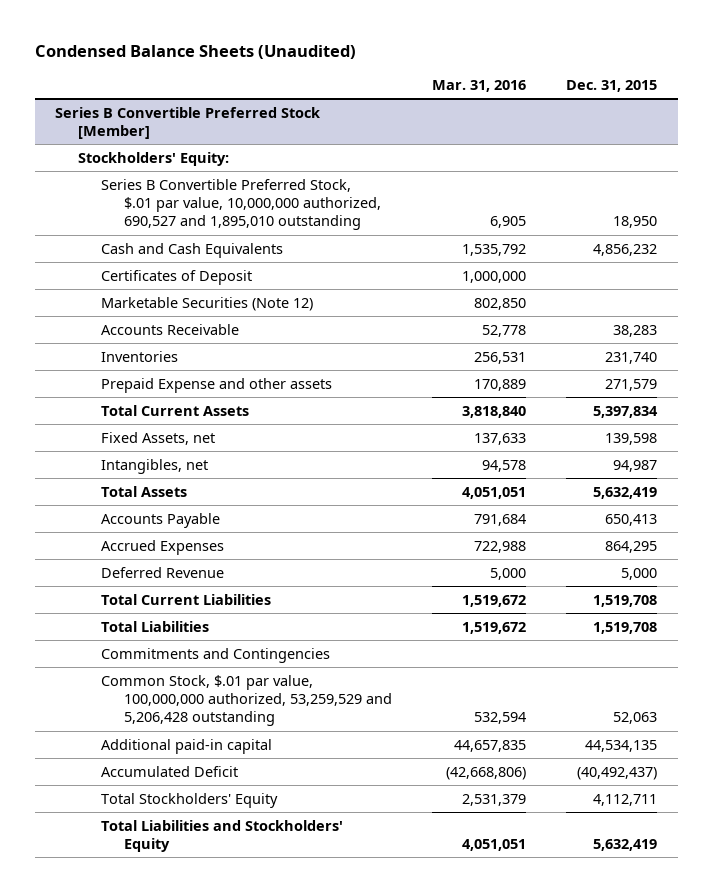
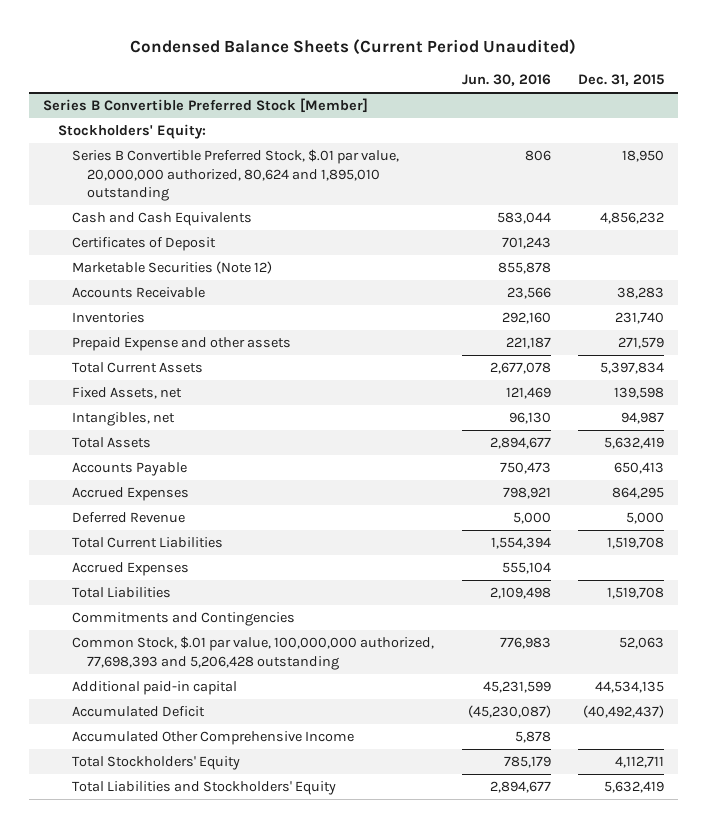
[34,45,356,60] Condensed Balance Sheets (Unaudited) -> [130,38,577,55] Condensed Balance Sheets (Current Period Unaudited)
[432,80,527,93] Mar. 31, 2016 -> none
none -> [461,73,551,86] Jun. 30, 2016
[100,178,381,231] Series B Convertible Preferred Stock, $.01 par value, 10,000,000 authorized, 690,527 and 1,895,010 outstanding -> [72,149,400,201] Series B Convertible Preferred Stock, $.01 par value, 20,000,000 authorized, 80,624 and 1,895,010 outstanding
none -> [72,562,190,577] Accrued Expenses
[100,674,392,727] Common Stock, $.01 par value, 100,000,000 authorized, 53,259,529 and 5,206,428 outstanding -> [72,636,435,670] Common Stock, $.01 par value, 100,000,000 authorized, 77,698,393 and 5,206,428 outstanding
none -> [72,731,355,746] Accumulated Other Comprehensive Income

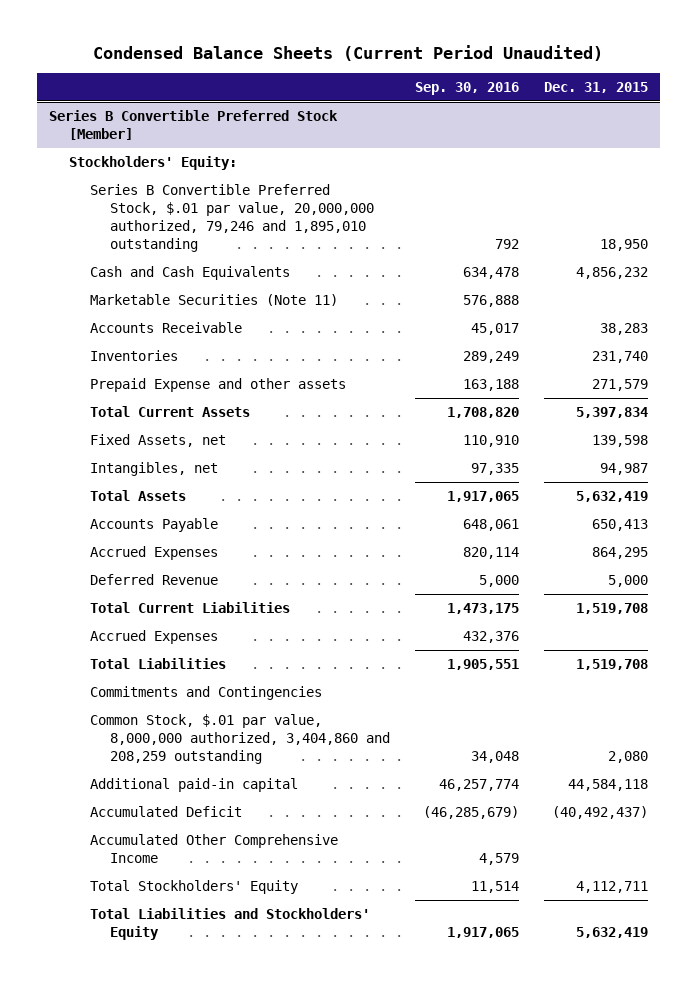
[461,73,551,86] Jun. 30, 2016 -> none
none -> [414,82,519,96] Sep. 30, 2016
[72,149,400,201] Series B Convertible Preferred Stock, $.01 par value, 20,000,000 authorized, 80,624 and 1,895,010 outstanding -> [89,184,375,253] Series B Convertible Preferred Stock, $.01 par value, 20,000,000 authorized, 79,246 and 1,895,010 outstanding
[72,261,273,275] Marketable Securities (Note 12) -> none
[72,237,217,252] Certificates of Deposit -> [89,294,338,307] Marketable Securities (Note 11)
[72,636,435,670] Common Stock, $.01 par value, 100,000,000 authorized, 77,698,393 and 5,206,428 outstanding -> [89,714,391,765] Common Stock, $.01 par value, 8,000,000 authorized, 3,404,860 and 208,259 outstanding
[619,637,665,650] 52,063 -> [607,751,648,764] 2,080
[595,681,665,694] 44,534,135 -> [567,779,648,792] 44,584,118

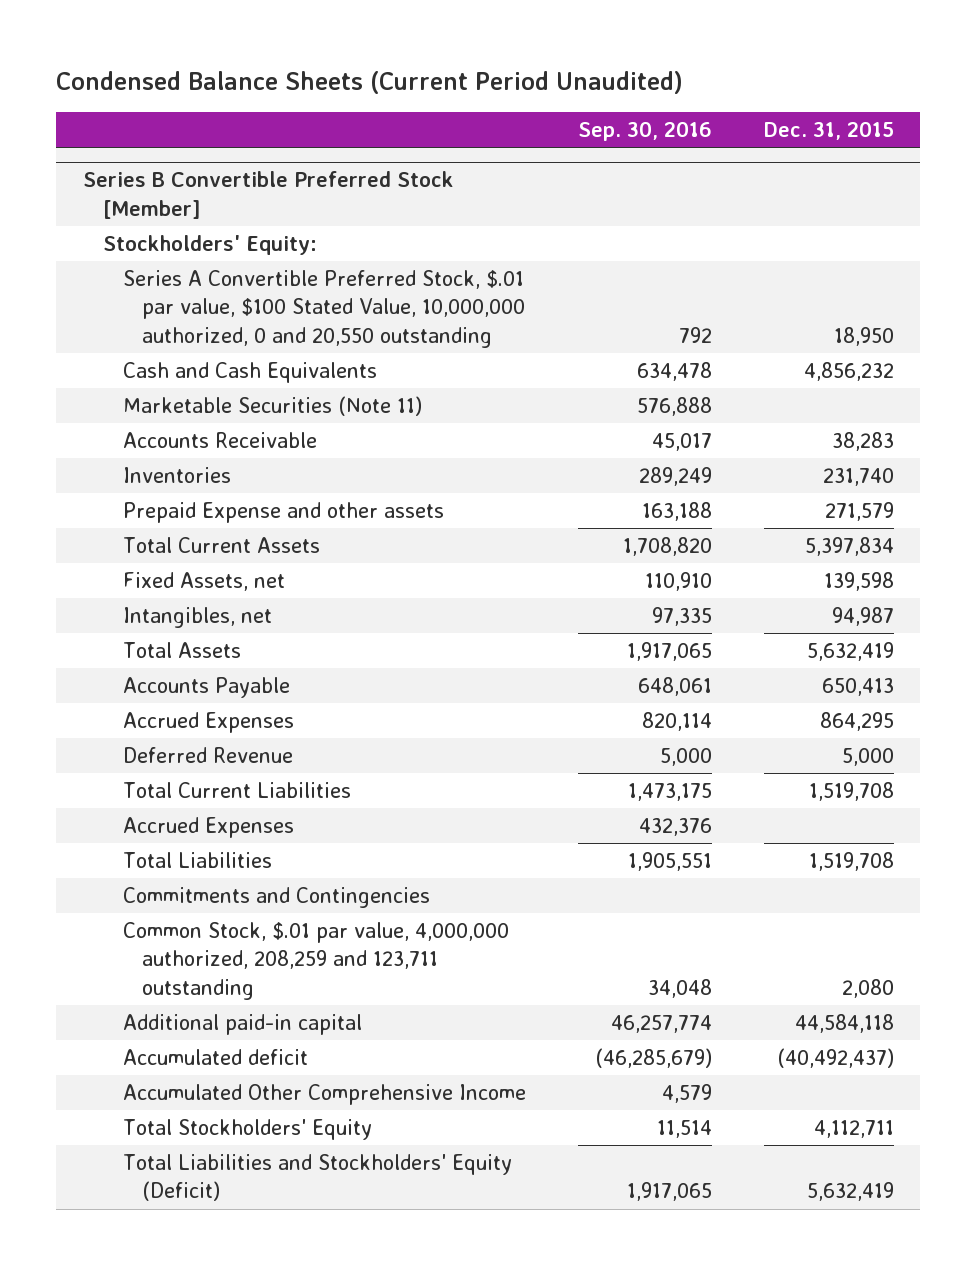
[89,184,375,253] Series B Convertible Preferred Stock, $.01 par value, 20,000,000 authorized, 79,246 and 1,895,010 outstanding -> [122,269,526,348] Series A Convertible Preferred Stock, $.01 par value, $100 Stated Value, 10,000,000 authorized, 0 and 20,550 outstanding
[89,714,391,765] Common Stock, $.01 par value, 8,000,000 authorized, 3,404,860 and 208,259 outstanding -> [122,921,509,1000] Common Stock, $.01 par value, 4,000,000 authorized, 208,259 and 123,711 outstanding
[89,806,242,818] Accumulated Deficit -> [122,1048,308,1065] Accumulated deficit
[89,908,370,941] Total Liabilities and Stockholders' Equity -> [122,1153,512,1202] Total Liabilities and Stockholders' Equity (Deficit)

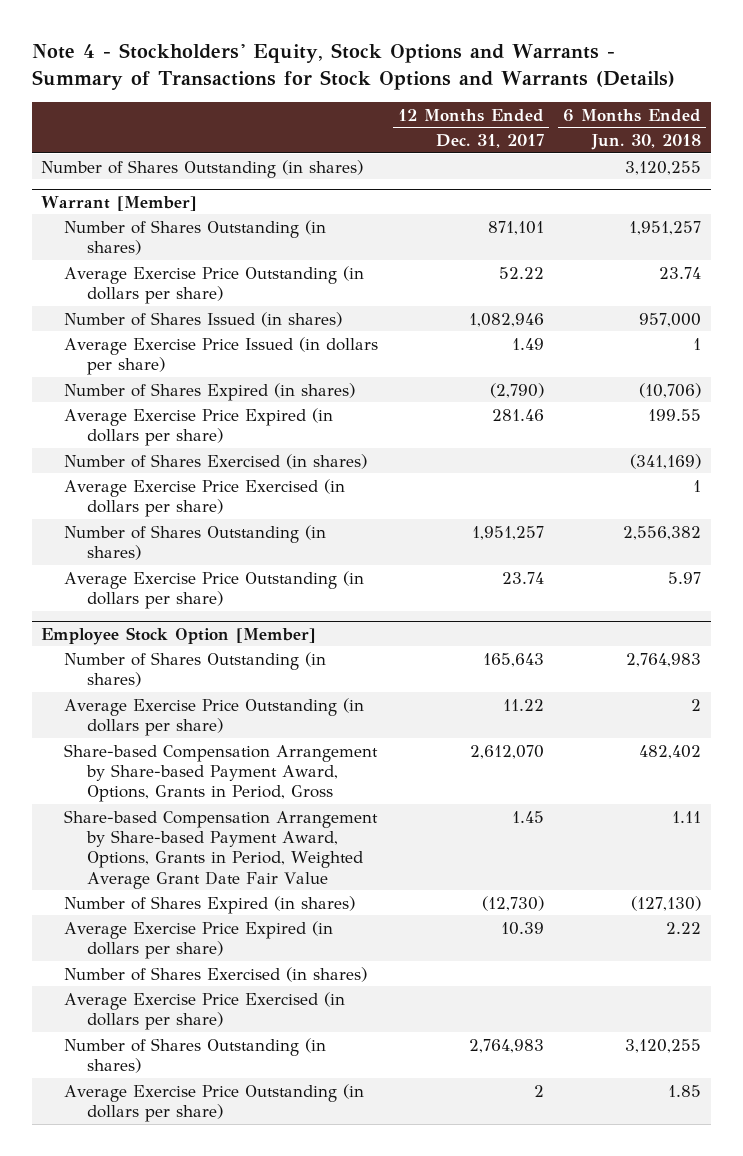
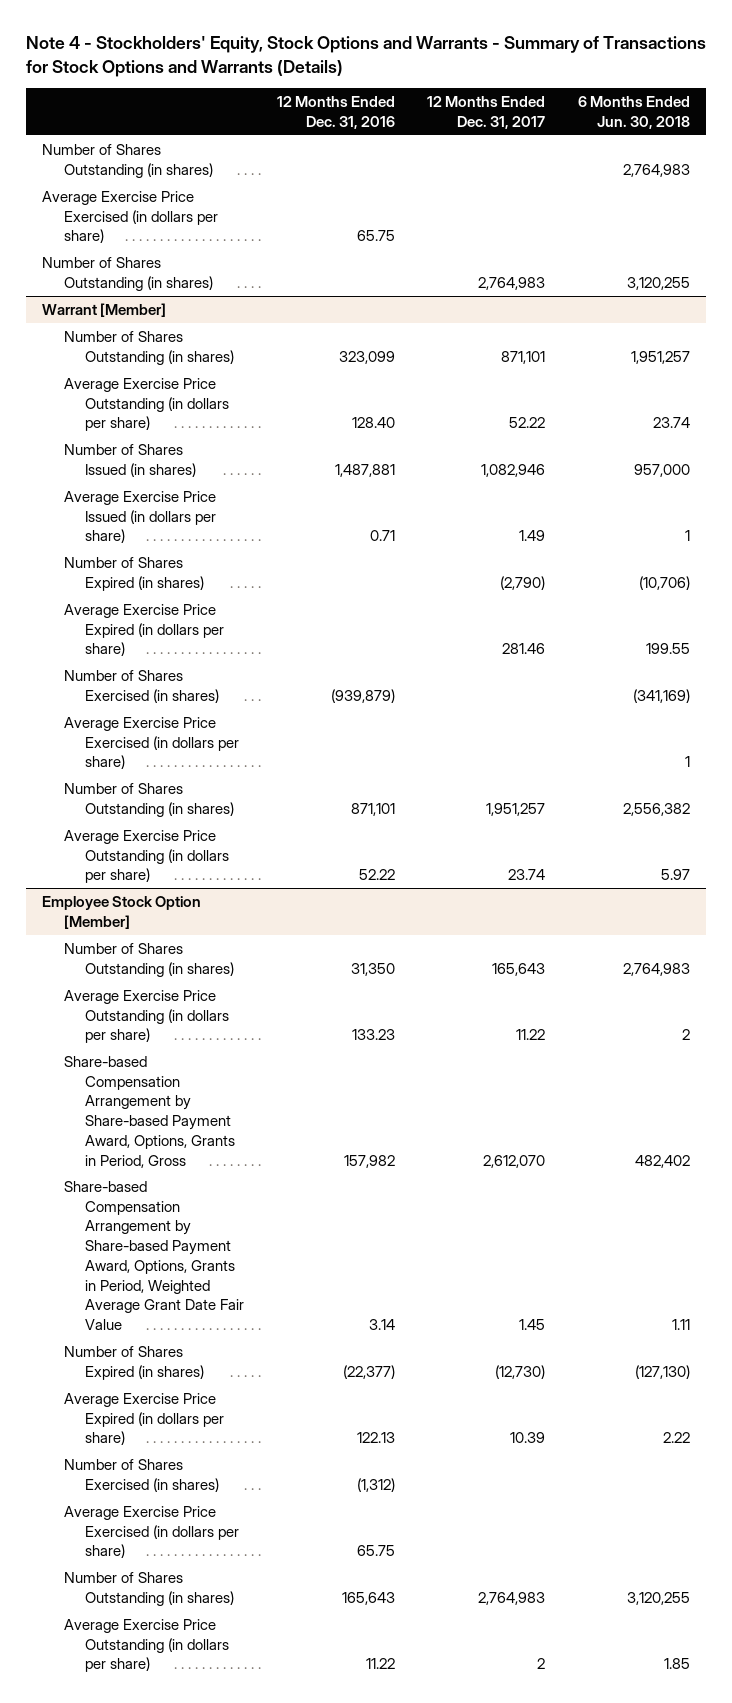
none -> [276,96,395,129] 12 Months Ended Dec. 31, 2016
[625,160,702,175] 3,120,255 -> [623,163,691,177] 2,764,983
none -> [42,190,218,244] Average Exercise Price Exercised (in dollars per share)
none -> [42,256,213,291] Number of Shares Outstanding (in shares)

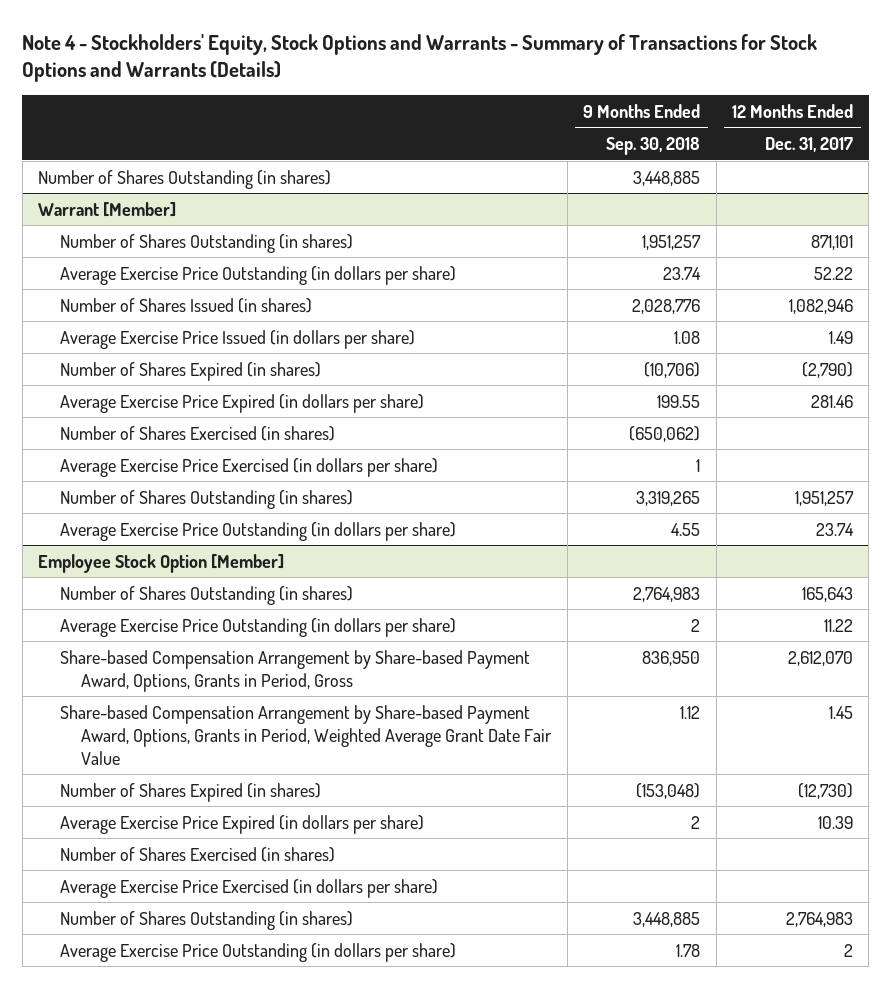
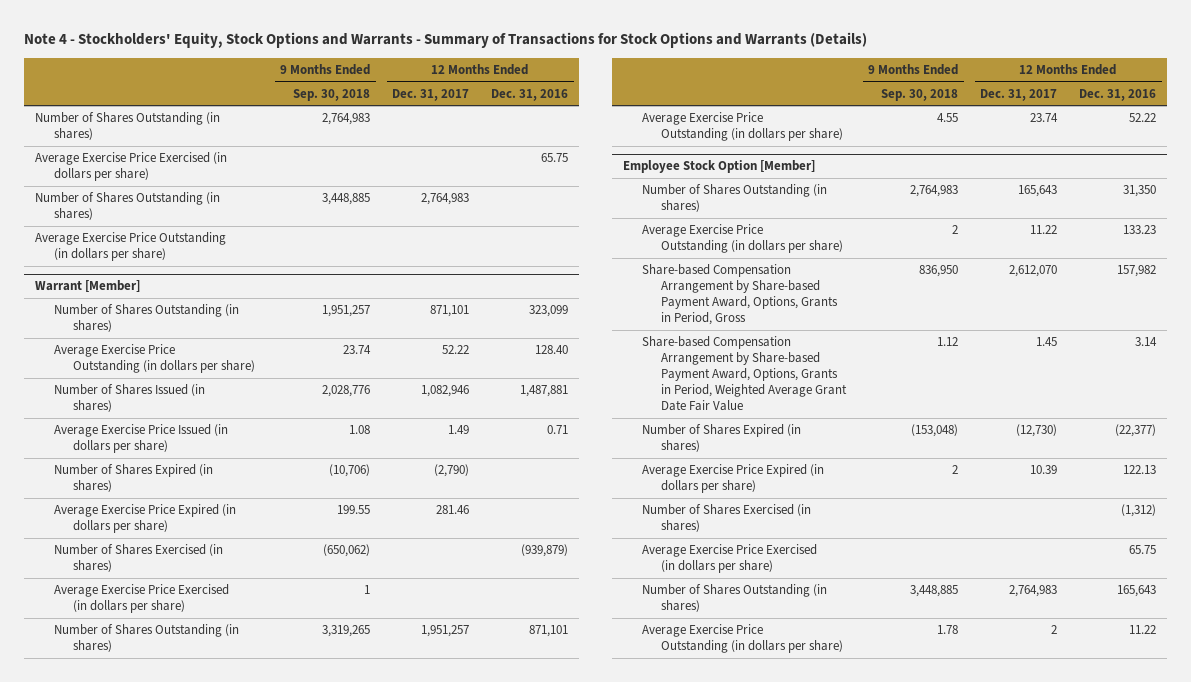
none -> [491,88,569,101] Dec. 31, 2016
[633,170,701,186] 3,448,885 -> [322,113,371,126] 2,764,983
none -> [35,152,228,182] Average Exercise Price Exercised (in dollars per share)
none -> [35,192,221,221] Number of Shares Outstanding (in shares)
none -> [35,232,227,262] Average Exercise Price Outstanding (in dollars per share)

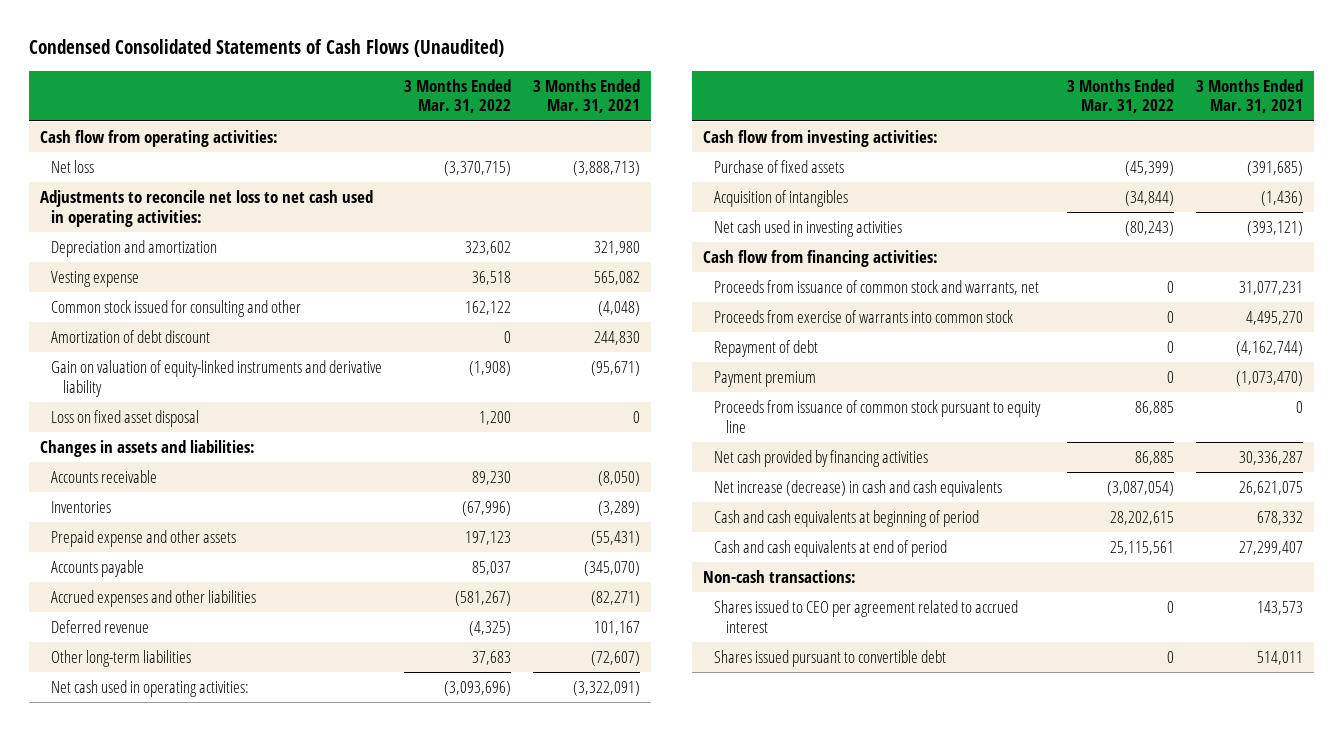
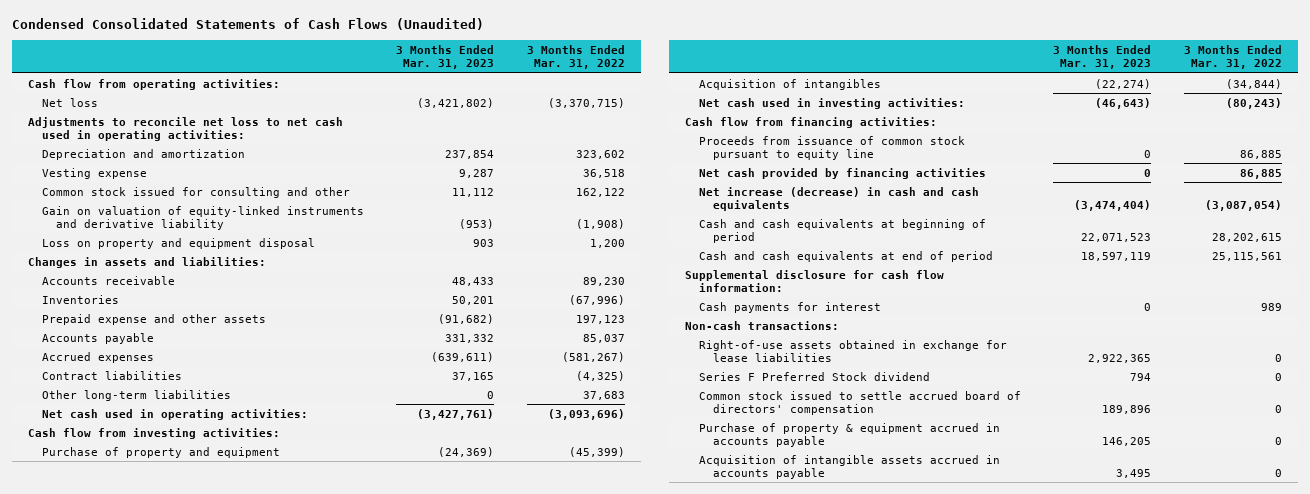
[532,78,640,114] 3 Months Ended Mar. 31, 2021 -> none
none -> [396,45,495,69] 3 Months Ended Mar. 31, 2023
[51,329,211,343] Amortization of debt discount -> none
[51,409,200,427] Loss on fixed asset disposal -> [41,237,315,249] Loss on property and equipment disposal
[51,589,257,607] Accrued expenses and other liabilities -> [41,351,154,363] Accrued expenses
[51,619,150,633] Deferred revenue -> [41,370,182,380] Contract liabilities
[714,159,845,173] Purchase of fixed assets -> [41,446,280,458] Purchase of property and equipment
[714,219,903,237] Net cash used in investing activities -> [698,97,965,109] Net cash used in investing activities:
[714,279,1040,295] Proceeds from issuance of common stock and warrants, net -> none
[714,309,1014,323] Proceeds from exercise of warrants into common stock -> none
[714,339,819,357] Repayment of debt -> none
[714,370,817,387] Payment premium -> none
none -> [685,269,945,292] Supplemental disclosure for cash flow information:
none -> [698,301,881,313] Cash payments for interest
[714,599,1019,633] Shares issued to CEO per agreement related to accrued interest -> none
[714,649,947,667] Shares issued pursuant to convertible debt -> none
none -> [698,339,1007,362] Right-of-use assets obtained in exchange for lease liabilities
none -> [698,371,930,381] Series F Preferred Stock dividend
none -> [698,390,1021,415] Common stock issued to settle accrued board of directors' compensation
none -> [698,422,1000,447] Purchase of property & equipment accrued in accounts payable
none -> [698,454,1000,479] Acquisition of intangible assets accrued in accounts payable

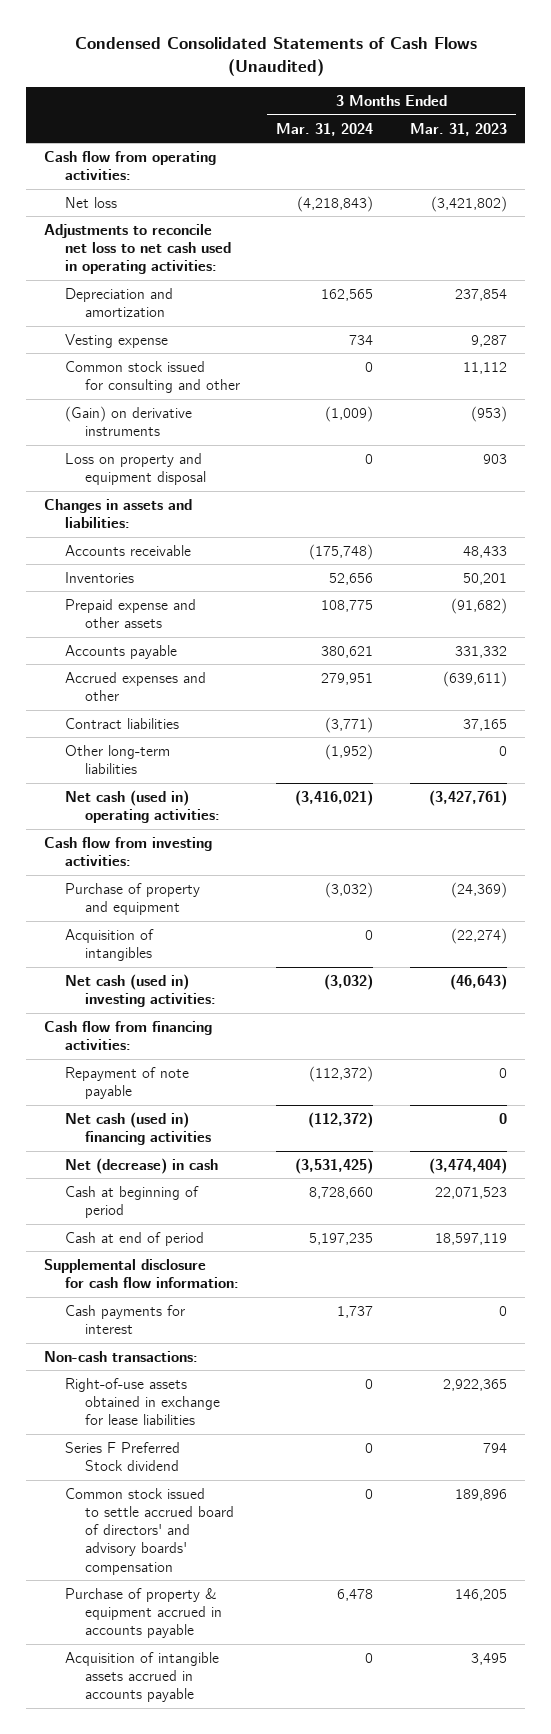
[526,45,625,69] 3 Months Ended Mar. 31, 2022 -> none
none -> [276,122,374,136] Mar. 31, 2024
[41,205,364,230] Gain on valuation of equity-linked instruments and derivative liability -> [64,405,192,437] (Gain) on derivative instruments
[41,351,154,363] Accrued expenses -> [64,671,206,702] Accrued expenses and other
[41,408,308,420] Net cash used in operating activities: -> [64,789,220,824] Net cash (used in) operating activities:
[698,97,965,109] Net cash used in investing activities: -> [64,973,216,1008] Net cash (used in) investing activities:
[698,135,965,160] Proceeds from issuance of common stock pursuant to equity line -> none
none -> [64,1066,189,1100] Repayment of note payable
[698,167,986,179] Net cash provided by financing activities -> [64,1111,211,1146] Net cash (used in) financing activities
[698,186,979,211] Net increase (decrease) in cash and cash equivalents -> [64,1157,218,1174] Net (decrease) in cash
[698,218,986,243] Cash and cash equivalents at beginning of period -> [64,1185,199,1219] Cash at beginning of period
[698,250,993,262] Cash and cash equivalents at end of period -> [64,1231,204,1246] Cash at end of period
[698,390,1021,415] Common stock issued to settle accrued board of directors' compensation -> [64,1487,234,1575] Common stock issued to settle accrued board of directors' and advisory boards' compensation

